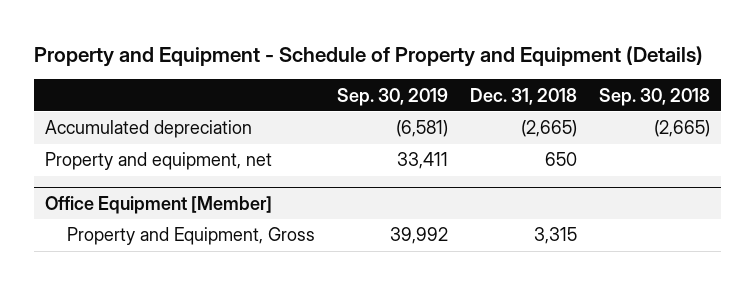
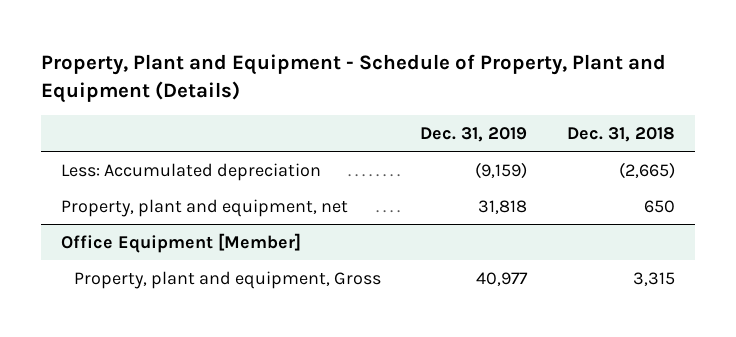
[33,45,703,67] Property and Equipment - Schedule of Property and Equipment (Details) -> [41,53,667,103] Property, Plant and Equipment - Schedule of Property, Plant and Equipment (Details)
[336,87,448,106] Sep. 30, 2019 -> none
[598,87,710,106] Sep. 30, 2018 -> none
none -> [420,126,528,142] Dec. 31, 2019
[44,120,252,139] Accumulated depreciation -> [60,162,321,181] Less: Accumulated depreciation
[44,152,272,171] Property and equipment, net -> [60,198,348,217] Property, plant and equipment, net
[67,227,316,246] Property and Equipment, Gross -> [73,270,381,289] Property, plant and equipment, Gross

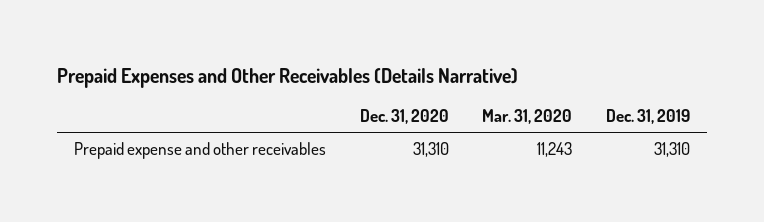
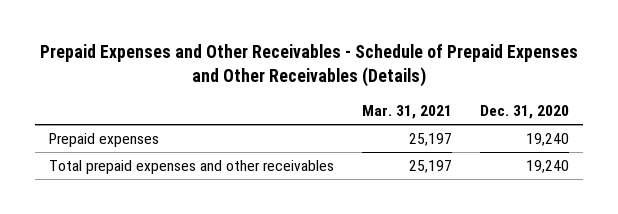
[56,68,518,89] Prepaid Expenses and Other Receivables (Details Narrative) -> [39,44,578,88] Prepaid Expenses and Other Receivables - Schedule of Prepaid Expenses and Other Receivables (Details)
[482,109,573,125] Mar. 31, 2020 -> none
[606,109,691,125] Dec. 31, 2019 -> none
none -> [361,105,452,120] Mar. 31, 2021
none -> [48,132,159,147] Prepaid expenses
[73,142,326,160] Prepaid expense and other receivables -> [48,159,334,174] Total prepaid expenses and other receivables
[412,142,449,158] 31,310 -> [525,159,569,173] 19,240

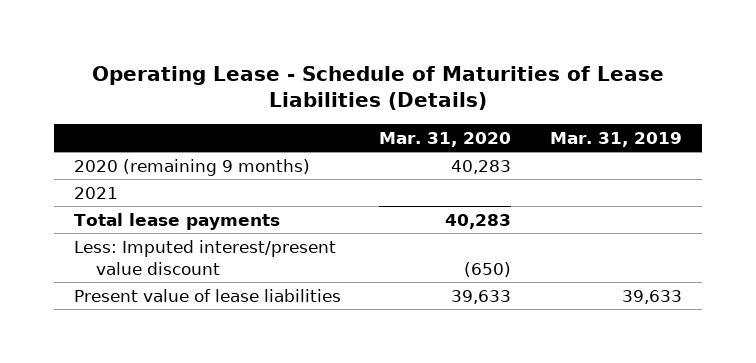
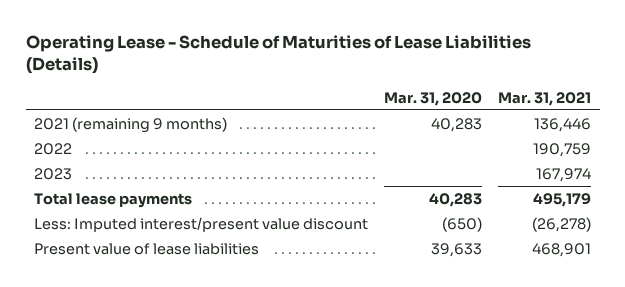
[550,132,683,148] Mar. 31, 2019 -> none
none -> [498,91,592,106] Mar. 31, 2021
[73,158,310,176] 2020 (remaining 9 months) -> [33,116,227,133] 2021 (remaining 9 months)
none -> [33,142,72,155] 2022
[73,186,118,199] 2021 -> [33,167,72,180] 2023

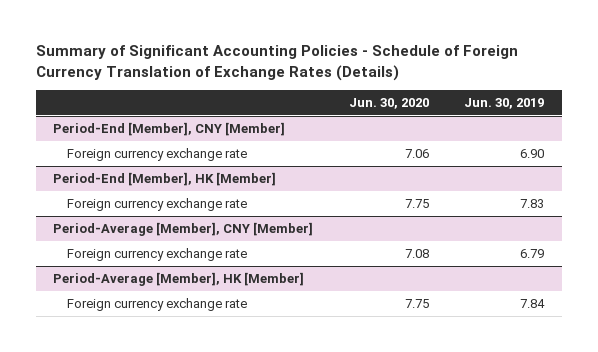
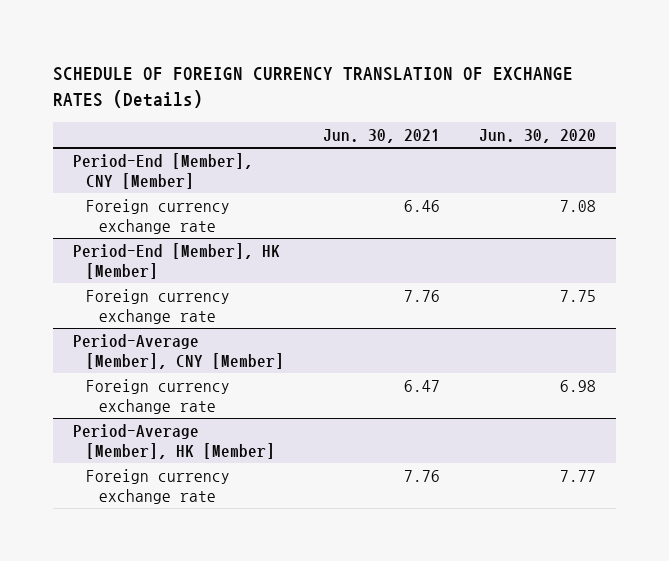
[35,45,518,81] Summary of Significant Accounting Policies - Schedule of Foreign Currency Translation of Exchange Rates (Details) -> [53,67,574,108] SCHEDULE OF FOREIGN CURRENCY TRANSLATION OF EXCHANGE RATES (Details)
[464,98,545,110] Jun. 30, 2019 -> none
none -> [323,128,441,143] Jun. 30, 2021
[404,149,429,159] 7.06 -> [560,200,597,213] 7.08
[404,249,429,259] 7.08 -> [560,380,597,393] 6.98
[404,299,429,309] 7.75 -> [560,470,597,483] 7.77

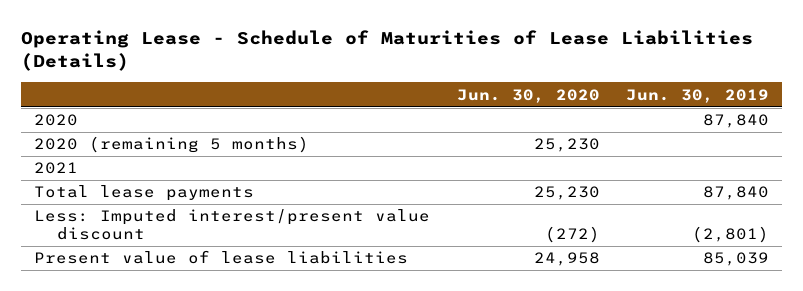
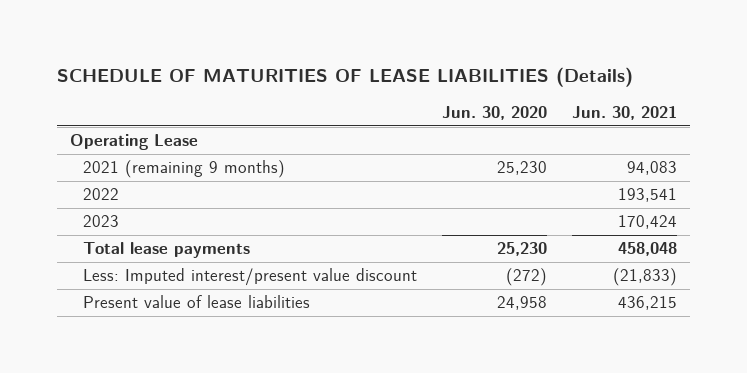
[21,30,754,72] Operating Lease - Schedule of Maturities of Lease Liabilities (Details) -> [57,67,634,88] SCHEDULE OF MATURITIES OF LEASE LIABILITIES (Details)
[625,88,769,103] Jun. 30, 2019 -> none
none -> [572,106,678,121] Jun. 30, 2021
[34,114,79,127] 2020 -> none
none -> [69,134,198,151] Operating Lease
[34,136,310,154] 2020 (remaining 5 months) -> [82,160,285,179] 2021 (remaining 9 months)
[34,162,79,175] 2021 -> [82,188,119,201] 2022
none -> [82,215,119,228] 2023

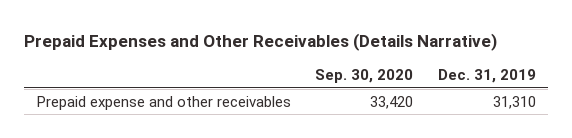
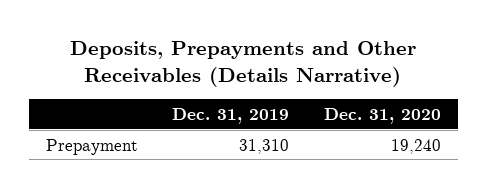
[24,33,498,52] Prepaid Expenses and Other Receivables (Details Narrative) -> [70,41,417,88] Deposits, Prepayments and Other Receivables (Details Narrative)
[315,69,414,84] Sep. 30, 2020 -> none
none -> [323,107,441,124] Dec. 31, 2020
[36,95,291,110] Prepaid expense and other receivables -> [45,138,138,155] Prepayment

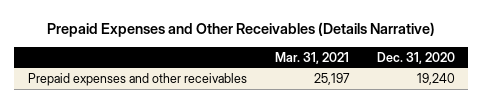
[70,41,417,88] Deposits, Prepayments and Other Receivables (Details Narrative) -> [47,22,436,38] Prepaid Expenses and Other Receivables (Details Narrative)
[172,107,290,124] Dec. 31, 2019 -> none
none -> [274,51,349,64] Mar. 31, 2021
[45,138,138,155] Prepayment -> [28,72,248,86] Prepaid expenses and other receivables

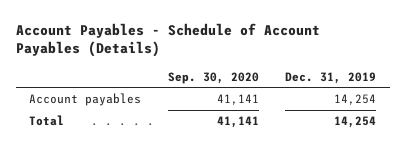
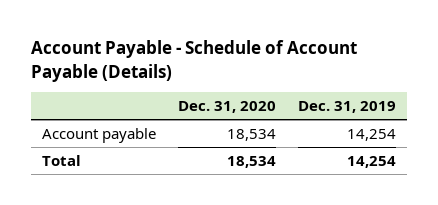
[15,22,320,58] Account Payables - Schedule of Account Payables (Details) -> [31,40,358,82] Account Payable - Schedule of Account Payable (Details)
[167,71,259,84] Sep. 30, 2020 -> none
none -> [178,101,277,114] Dec. 31, 2020
[29,93,142,107] Account payables -> [42,127,157,143] Account payable

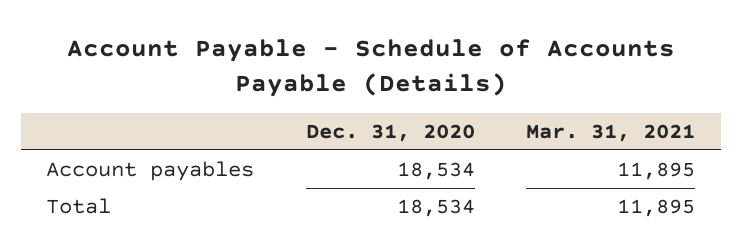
[31,40,358,82] Account Payable - Schedule of Account Payable (Details) -> [66,38,675,97] Account Payable - Schedule of Accounts Payable (Details)
[298,101,397,114] Dec. 31, 2019 -> none
none -> [525,124,695,143] Mar. 31, 2021
[42,127,157,143] Account payable -> [46,160,255,181] Account payables

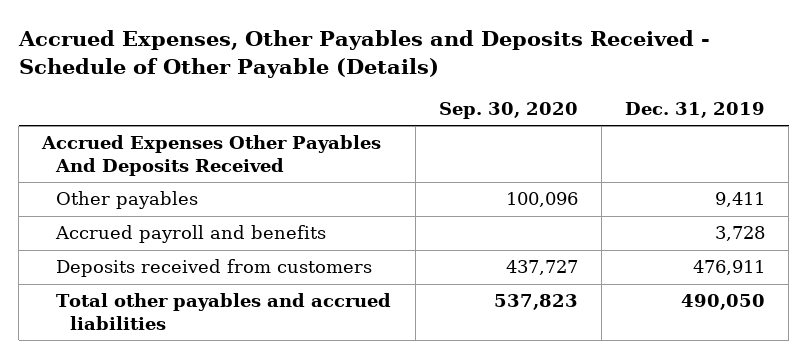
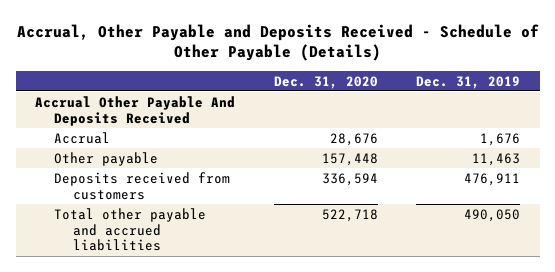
[17,30,710,78] Accrued Expenses, Other Payables and Deposits Received - Schedule of Other Payable (Details) -> [16,23,539,62] Accrual, Other Payable and Deposits Received - Schedule of Other Payable (Details)
[438,101,578,119] Sep. 30, 2020 -> none
none -> [273,75,378,89] Dec. 31, 2020
[41,135,382,176] Accrued Expenses Other Payables And Deposits Received -> none
[55,225,327,244] Accrued payroll and benefits -> none
none -> [34,95,235,126] Accrual Other Payable And Deposits Received
none -> [53,131,110,144] Accrual
[56,191,199,210] Other payables -> [53,151,158,166] Other payable
[715,192,766,208] 9,411 -> [472,152,521,166] 11,463
[56,293,392,330] Total other payables and accrued liabilities -> [53,207,206,252] Total other payable and accrued liabilities

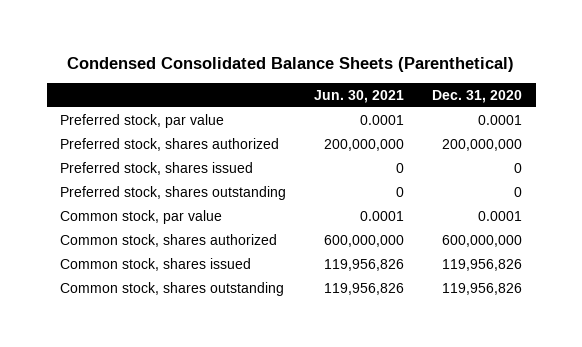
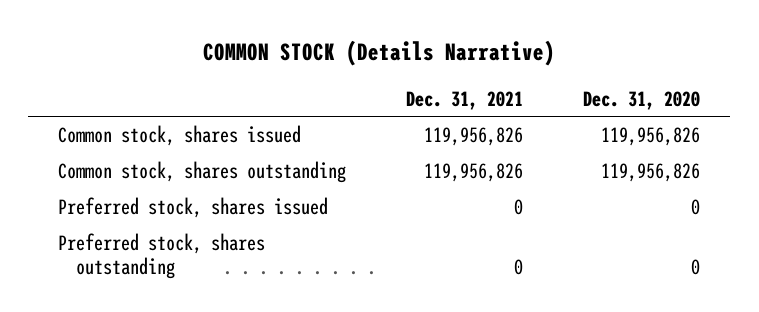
[67,56,515,72] Condensed Consolidated Balance Sheets (Parenthetical) -> [203,40,556,67] COMMON STOCK (Details Narrative)
[314,89,405,103] Jun. 30, 2021 -> none
none -> [406,90,524,110] Dec. 31, 2021
[60,113,225,128] Preferred stock, par value -> none
[60,137,280,151] Preferred stock, shares authorized -> none
[60,209,223,224] Common stock, par value -> none
[60,233,278,247] Common stock, shares authorized -> none
[60,161,254,175] Preferred stock, shares issued -> [58,196,329,218] Preferred stock, shares issued
[60,185,287,200] Preferred stock, shares outstanding -> [58,232,266,279] Preferred stock, shares outstanding

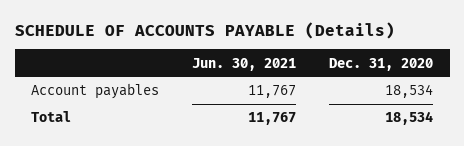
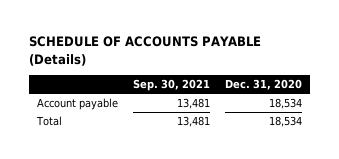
[192,57,297,71] Jun. 30, 2021 -> none
none -> [132,79,210,92] Sep. 30, 2021
[31,83,160,100] Account payables -> [36,98,118,111] Account payable

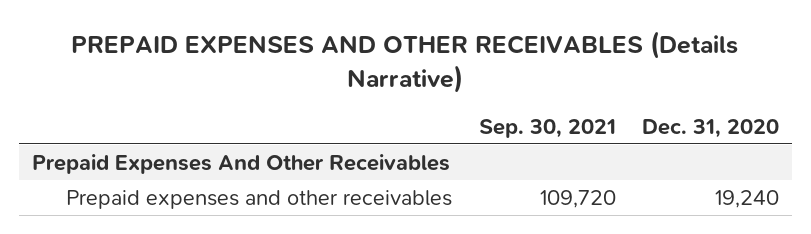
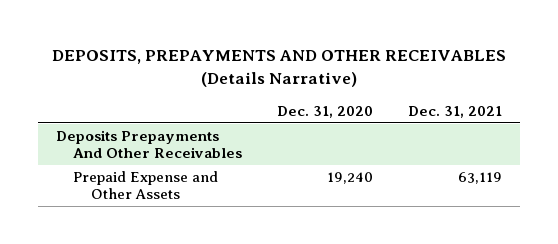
[71,30,739,93] PREPAID EXPENSES AND OTHER RECEIVABLES (Details Narrative) -> [52,50,507,88] DEPOSITS, PREPAYMENTS AND OTHER RECEIVABLES (Details Narrative)
[478,118,616,138] Sep. 30, 2021 -> none
none -> [408,106,503,119] Dec. 31, 2021
[31,153,450,174] Prepaid Expenses And Other Receivables -> none
none -> [55,130,243,159] Deposits Prepayments And Other Receivables
[66,189,453,209] Prepaid expenses and other receivables -> [73,171,219,200] Prepaid Expense and Other Assets

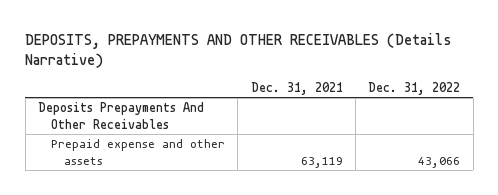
[277,106,374,119] Dec. 31, 2020 -> none
none -> [368,81,461,95] Dec. 31, 2022
[73,171,219,200] Prepaid Expense and Other Assets -> [51,139,226,165] Prepaid expense and other assets

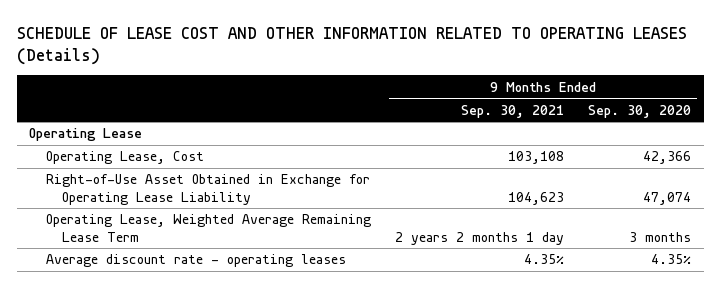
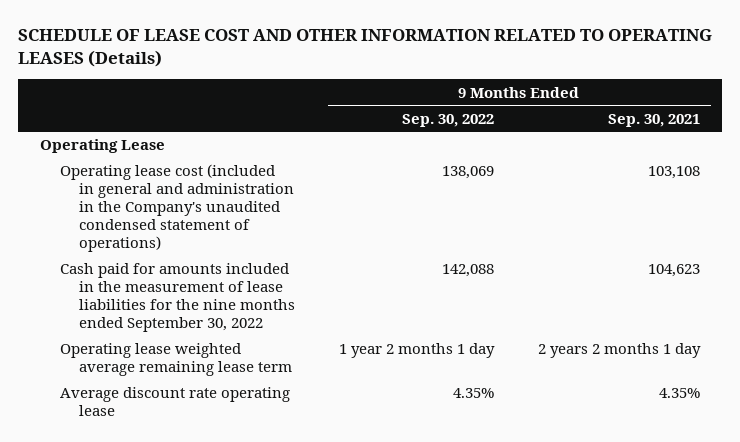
[588,104,692,118] Sep. 30, 2020 -> none
none -> [402,113,495,127] Sep. 30, 2022
[45,151,204,165] Operating Lease, Cost -> [59,164,295,253] Operating lease cost (included in general and administration in the Company's unaudited condensed statement of operations)
[45,174,370,205] Right-of-Use Asset Obtained in Exchange for Operating Lease Liability -> [59,263,296,333] Cash paid for amounts included in the measurement of lease liabilities for the nine months ended September 30, 2022
[45,214,371,242] Operating Lease, Weighted Average Remaining Lease Term -> [59,343,293,377] Operating lease weighted average remaining lease term
[45,254,346,268] Average discount rate - operating leases -> [59,387,290,417] Average discount rate operating lease

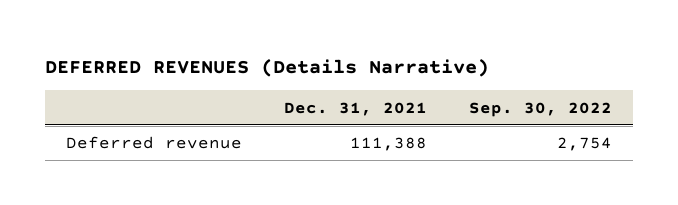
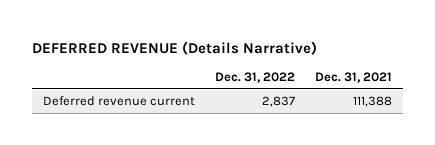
[45,58,490,77] DEFERRED REVENUES (Details Narrative) -> [32,40,318,55] DEFERRED REVENUE (Details Narrative)
[468,101,612,117] Sep. 30, 2022 -> none
none -> [215,72,296,84] Dec. 31, 2022
[66,136,243,150] Deferred revenue -> [42,96,195,107] Deferred revenue current

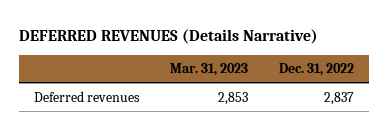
[32,40,318,55] DEFERRED REVENUE (Details Narrative) -> [18,28,318,44] DEFERRED REVENUES (Details Narrative)
[315,72,393,84] Dec. 31, 2021 -> none
none -> [169,63,248,77] Mar. 31, 2023
[42,96,195,107] Deferred revenue current -> [34,90,141,102] Deferred revenues

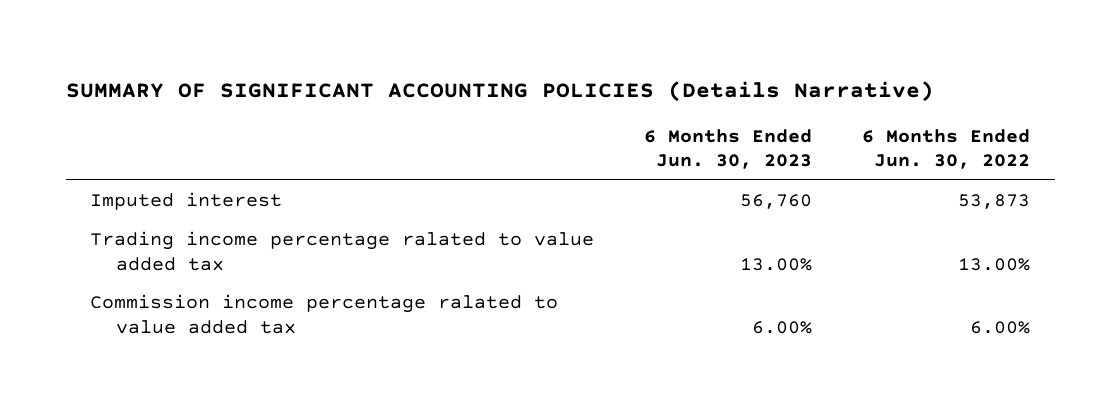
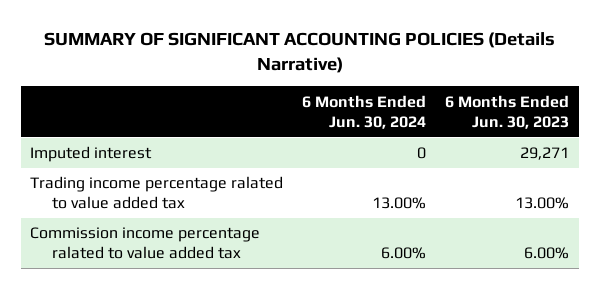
[861,128,1030,170] 6 Months Ended Jun. 30, 2022 -> none
none -> [302,94,427,129] 6 Months Ended Jun. 30, 2024
[740,194,813,210] 56,760 -> [520,147,570,161] 29,271

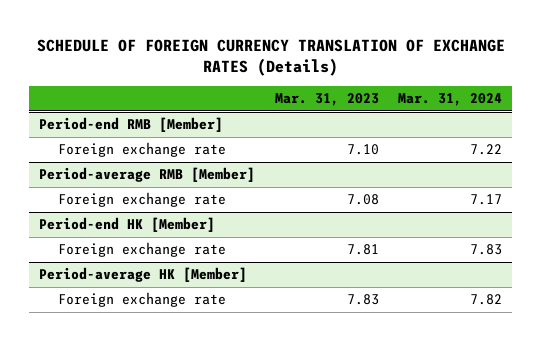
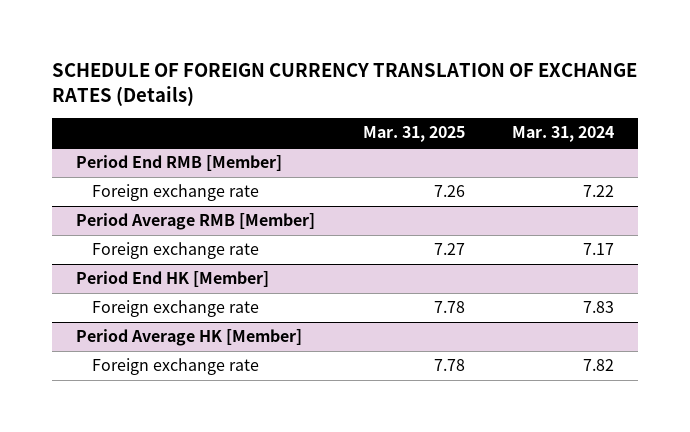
[274,93,379,107] Mar. 31, 2023 -> none
none -> [362,126,465,143] Mar. 31, 2025
[39,117,224,133] Period-end RMB [Member] -> [75,155,282,172] Period End RMB [Member]
[39,167,256,183] Period-average RMB [Member] -> [75,213,315,231] Period Average RMB [Member]
[39,217,216,233] Period-end HK [Member] -> [75,271,269,288] Period End HK [Member]
[39,267,248,283] Period-average HK [Member] -> [75,329,302,347] Period Average HK [Member]

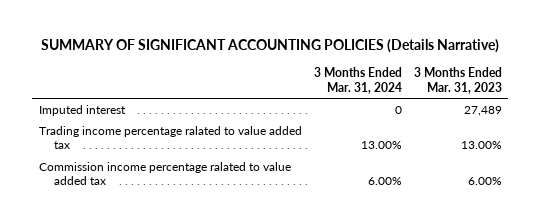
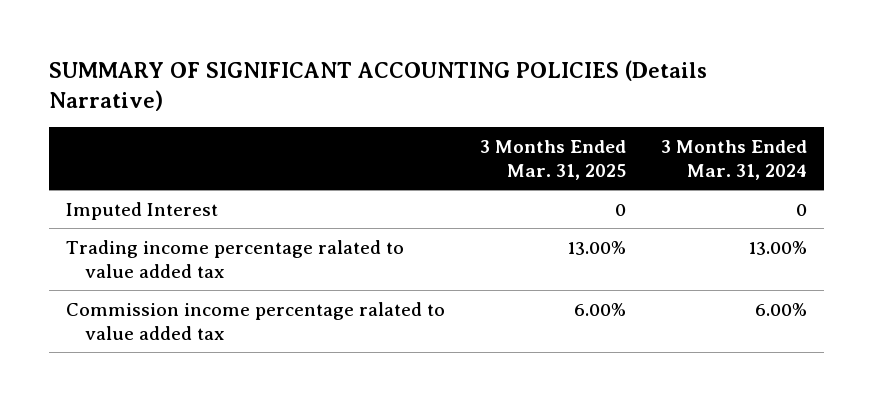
[413,66,502,94] 3 Months Ended Mar. 31, 2023 -> none
none -> [479,139,626,180] 3 Months Ended Mar. 31, 2025
[38,104,126,116] Imputed interest -> [66,201,219,220] Imputed Interest

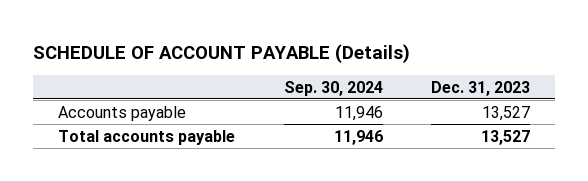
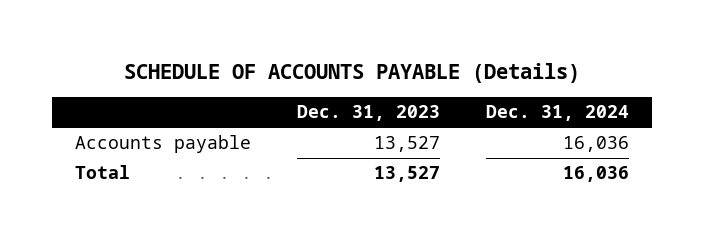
[33,43,411,63] SCHEDULE OF ACCOUNT PAYABLE (Details) -> [123,63,580,84] SCHEDULE OF ACCOUNTS PAYABLE (Details)
[283,80,383,96] Sep. 30, 2024 -> none
none -> [486,105,630,122] Dec. 31, 2024
[57,129,235,145] Total accounts payable -> [74,165,130,180] Total

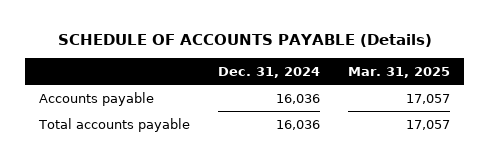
[296,105,440,122] Dec. 31, 2023 -> none
none -> [348,67,451,79] Mar. 31, 2025
[74,165,130,180] Total -> [37,117,190,132] Total accounts payable

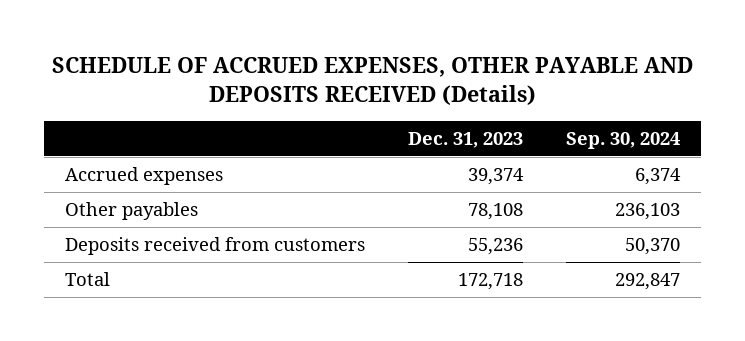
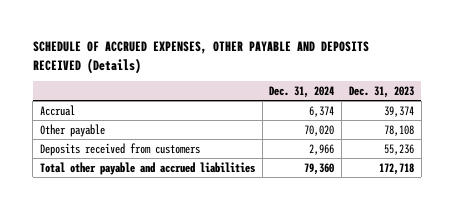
[565,132,680,150] Sep. 30, 2024 -> none
none -> [269,86,335,99] Dec. 31, 2024
[65,167,224,186] Accrued expenses -> [39,104,75,116] Accrual
[65,202,199,221] Other payables -> [39,123,105,137] Other payable
[65,272,111,287] Total -> [39,161,255,175] Total other payable and accrued liabilities

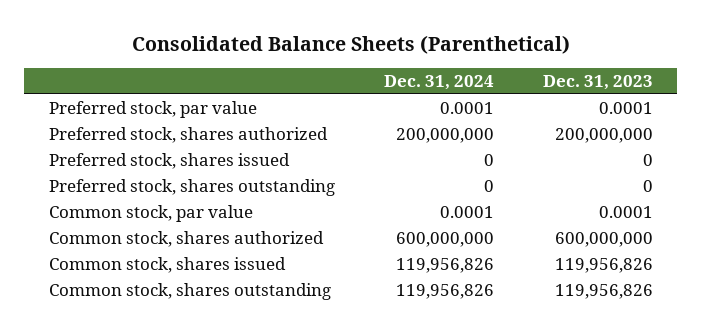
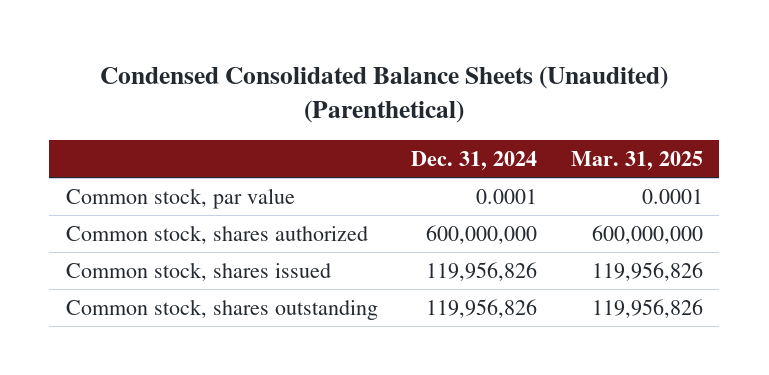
[131,34,570,54] Consolidated Balance Sheets (Parenthetical) -> [100,65,669,124] Condensed Consolidated Balance Sheets (Unaudited) (Parenthetical)
[542,74,653,90] Dec. 31, 2023 -> none
none -> [570,151,703,171] Mar. 31, 2025
[48,101,257,119] Preferred stock, par value -> none
[48,127,328,144] Preferred stock, shares authorized -> none
[48,153,290,170] Preferred stock, shares issued -> none
[48,179,335,197] Preferred stock, shares outstanding -> none

